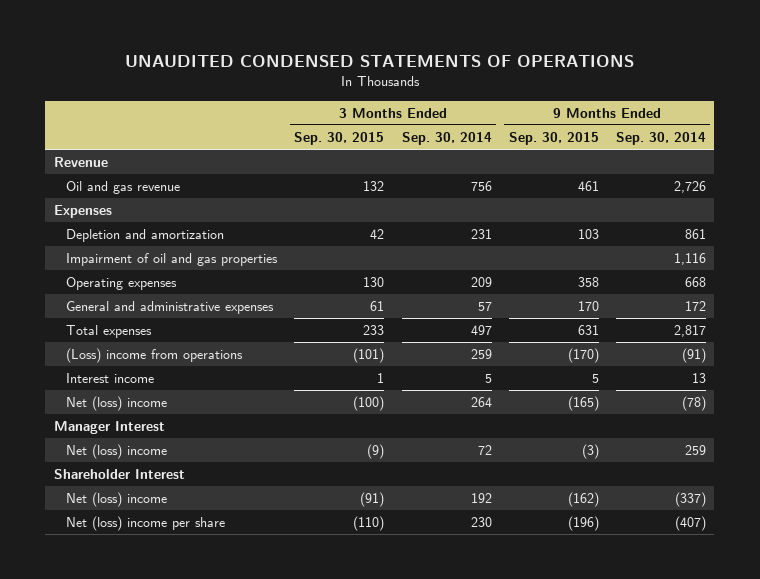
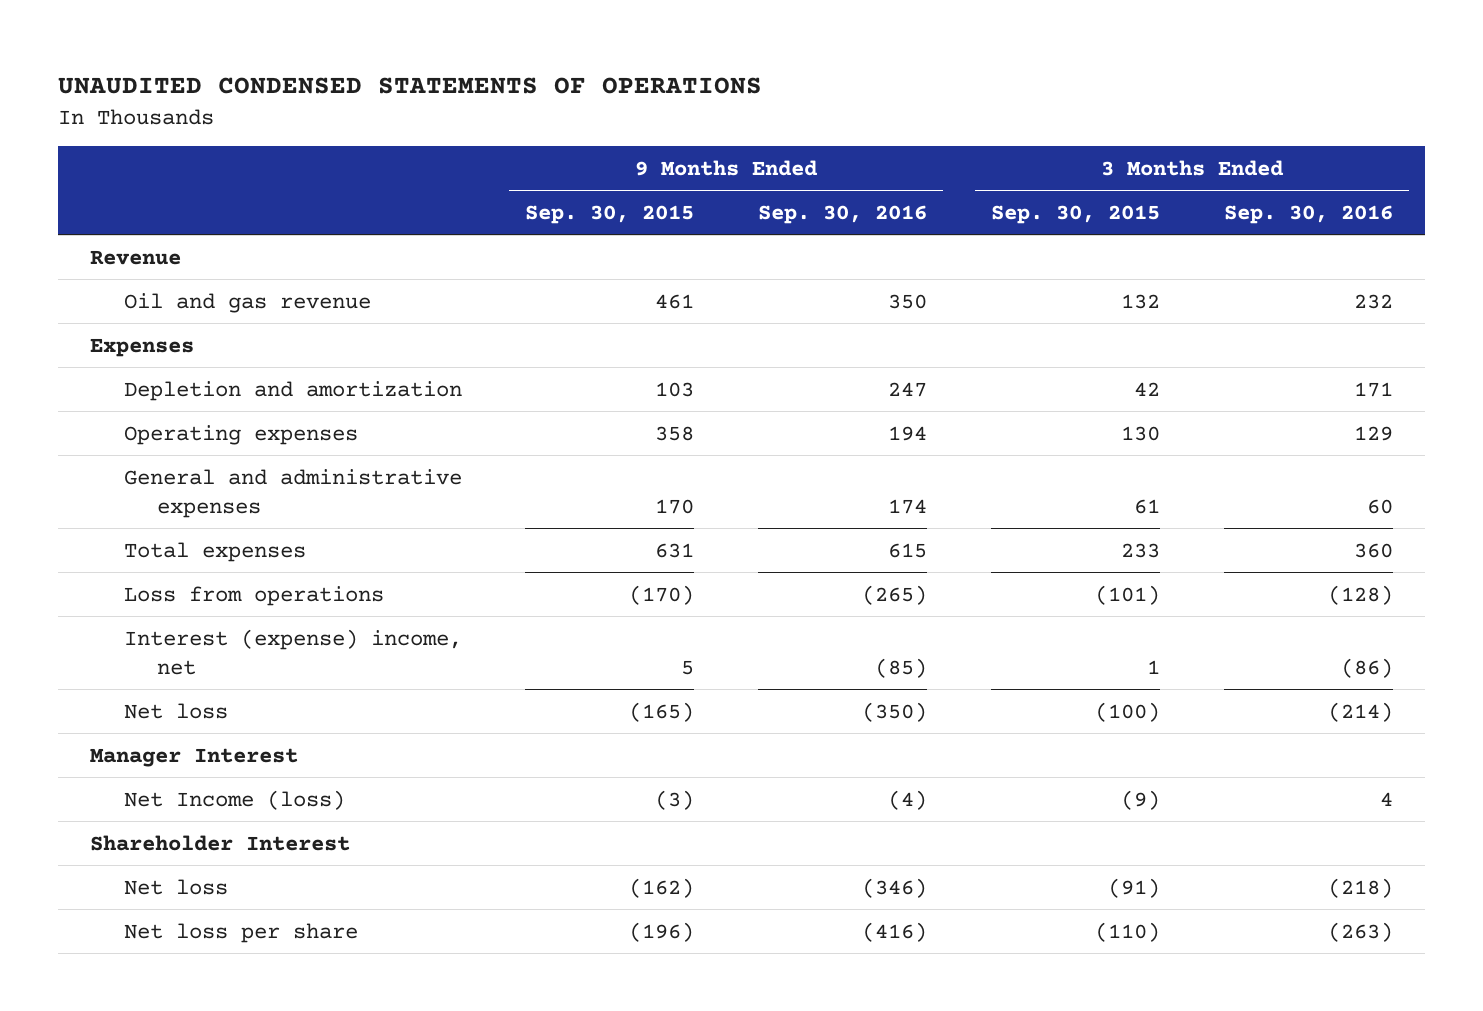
[401,131,492,145] Sep. 30, 2014 -> none
[615,131,706,145] Sep. 30, 2014 -> none
none -> [758,204,928,224] Sep. 30, 2016
none -> [1224,204,1394,224] Sep. 30, 2016
[66,253,279,267] Impairment of oil and gas properties -> none
[66,348,244,364] (Loss) income from operations -> [123,585,384,606] Loss from operations
[66,373,155,384] Interest income -> [123,628,462,675] Interest (expense) income, net
[66,396,168,412] Net (loss) income -> [123,702,228,719] Net loss
[66,444,168,460] Net (loss) income -> [123,789,345,810] Net Income (loss)
[66,492,168,508] Net (loss) income -> [123,878,228,895] Net loss
[66,516,226,532] Net (loss) income per share -> [123,922,358,943] Net loss per share

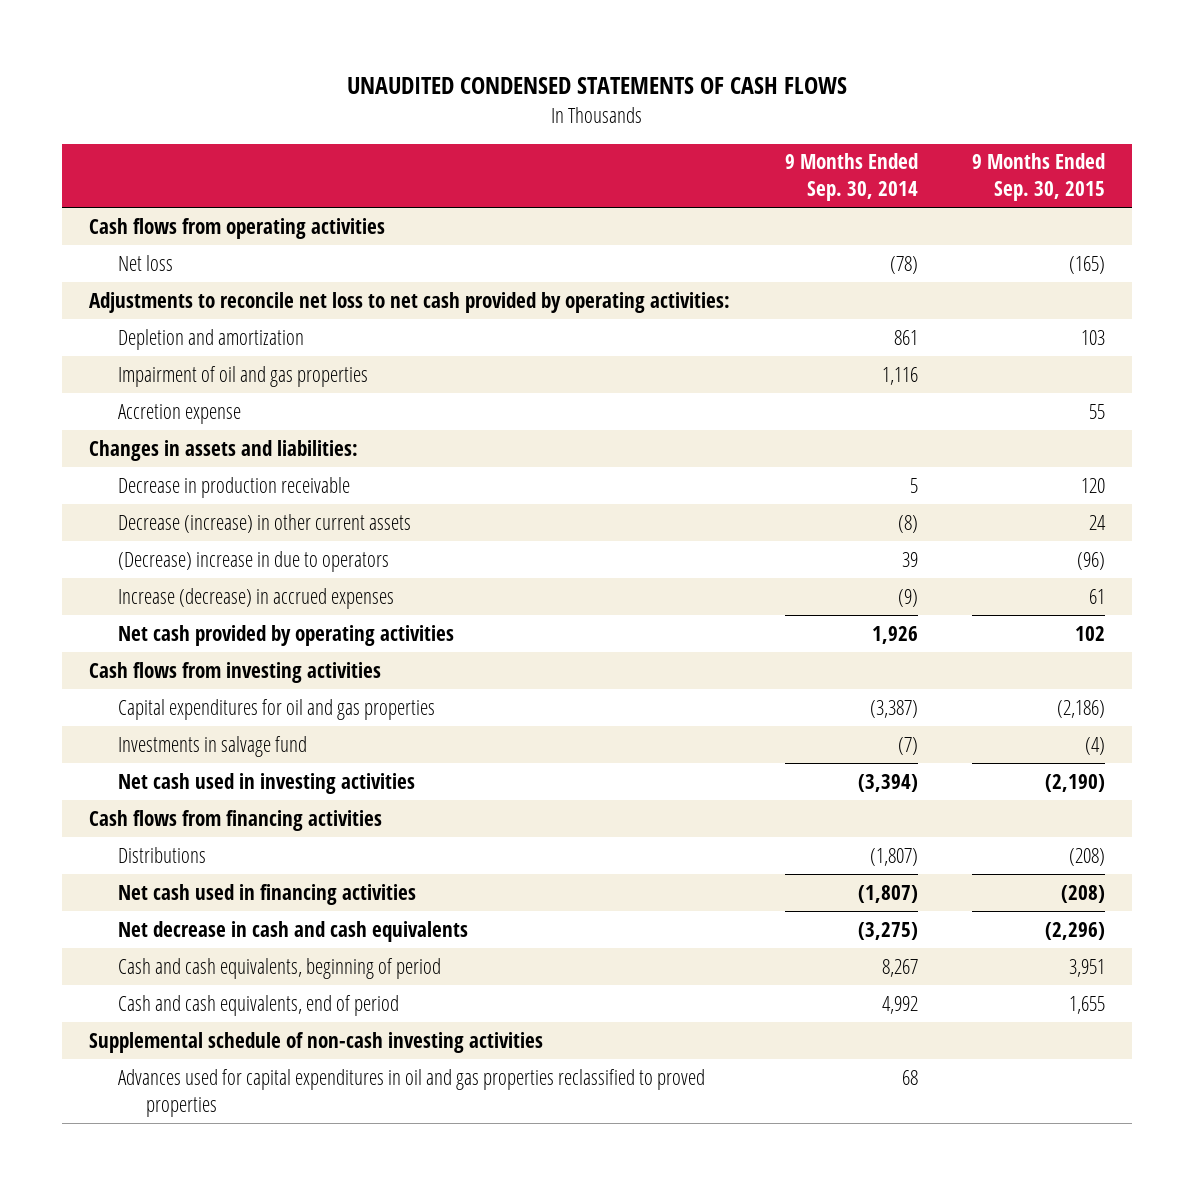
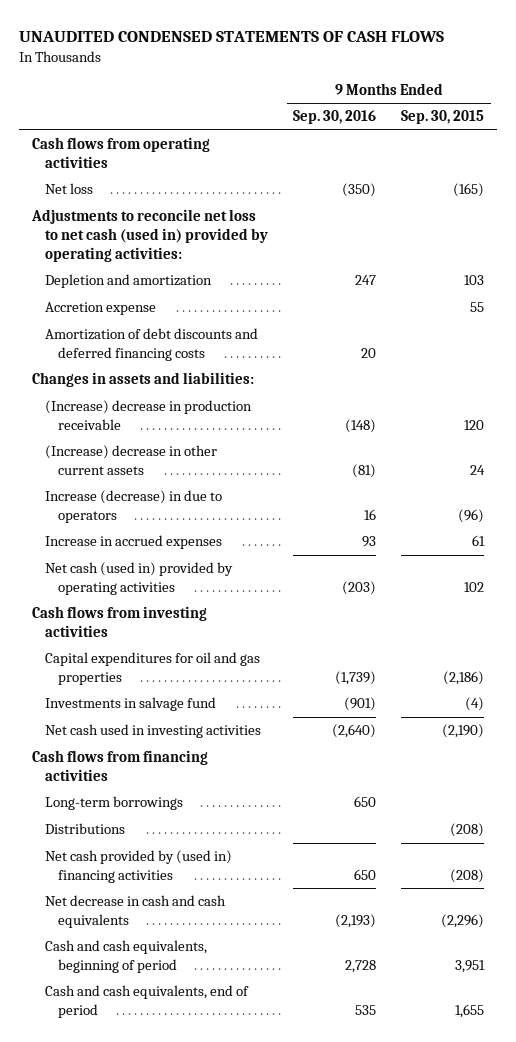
[784,153,918,202] 9 Months Ended Sep. 30, 2014 -> none
none -> [293,110,377,125] Sep. 30, 2016
[89,291,731,313] Adjustments to reconcile net loss to net cash provided by operating activities: -> [30,209,268,262] Adjustments to reconcile net loss to net cash (used in) provided by operating activities:
[117,365,368,387] Impairment of oil and gas properties -> none
none -> [44,328,258,362] Amortization of debt discounts and deferred financing costs
[117,476,350,498] Decrease in production receivable -> [44,400,252,431] (Increase) decrease in production receivable
[117,513,411,533] Decrease (increase) in other current assets -> [44,445,217,476] (Increase) decrease in other current assets
[117,550,389,572] (Decrease) increase in due to operators -> [44,490,222,524] Increase (decrease) in due to operators
[117,587,394,609] Increase (decrease) in accrued expenses -> [44,535,222,550] Increase in accrued expenses
[117,624,454,646] Net cash provided by operating activities -> [44,562,233,596] Net cash (used in) provided by operating activities
none -> [44,796,183,811] Long-term borrowings
[117,883,416,905] Net cash used in financing activities -> [44,850,232,884] Net cash provided by (used in) financing activities
[89,1031,544,1053] Supplemental schedule of non-cash investing activities -> none
[117,1068,705,1117] Advances used for capital expenditures in oil and gas properties reclassified to proved properties -> none

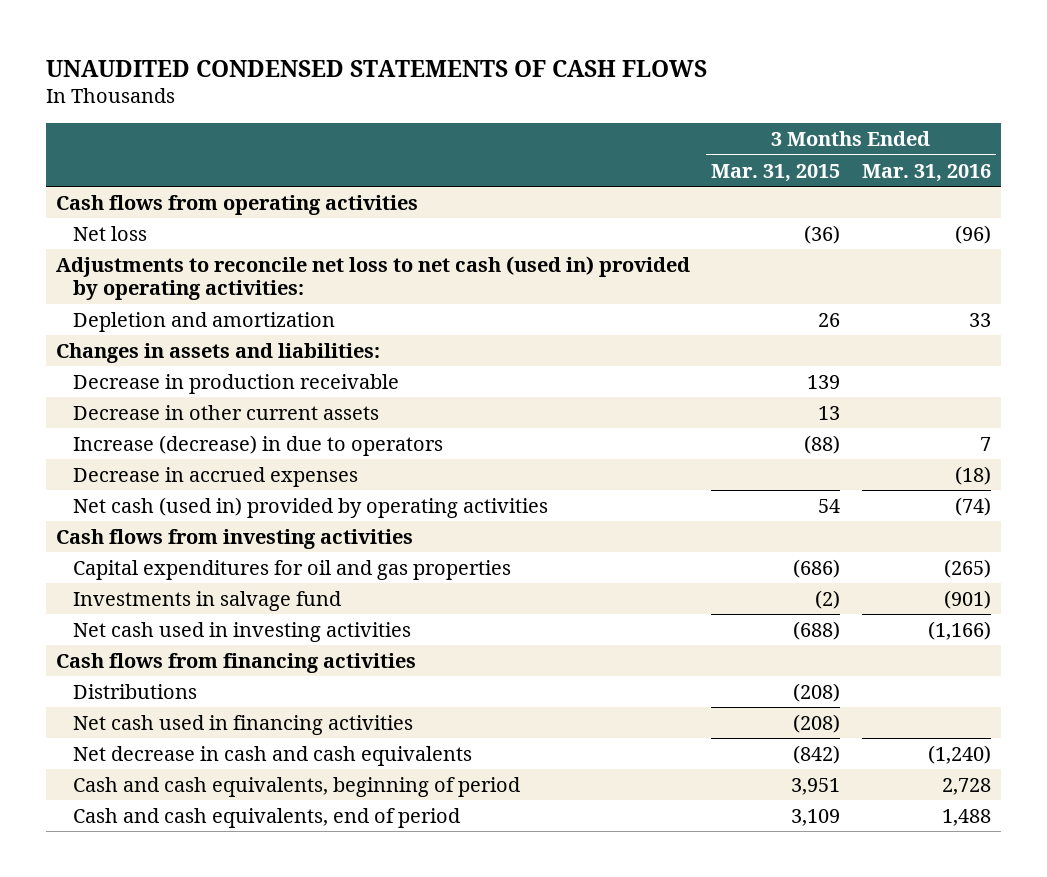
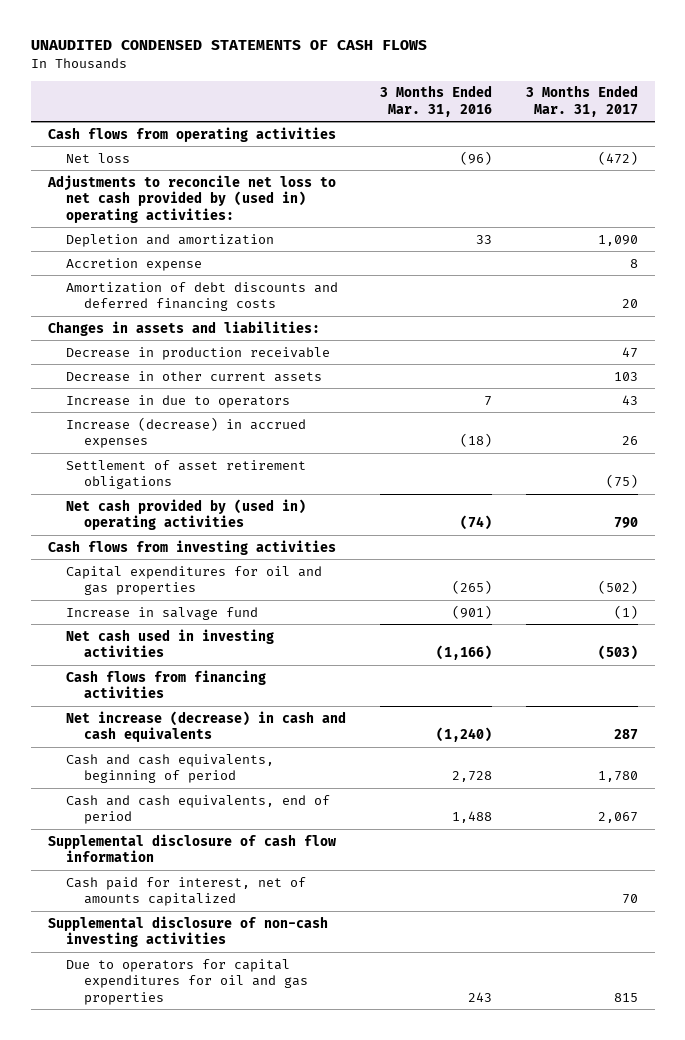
[711,163,841,182] Mar. 31, 2015 -> none
none -> [525,85,638,117] 3 Months Ended Mar. 31, 2017
[56,255,691,301] Adjustments to reconcile net loss to net cash (used in) provided by operating activities: -> [46,174,336,223] Adjustments to reconcile net loss to net cash provided by (used in) operating activities:
none -> [65,257,202,271] Accretion expense
none -> [65,281,338,312] Amortization of debt discounts and deferred financing costs
[73,434,444,456] Increase (decrease) in due to operators -> [65,394,290,408] Increase in due to operators
[73,466,359,487] Decrease in accrued expenses -> [65,416,306,449] Increase (decrease) in accrued expenses
none -> [65,459,306,490] Settlement of asset retirement obligations
[73,496,549,518] Net cash (used in) provided by operating activities -> [65,498,306,531] Net cash provided by (used in) operating activities
[73,590,342,611] Investments in salvage fund -> [65,606,258,620] Increase in salvage fund
[73,683,198,699] Distributions -> none
[73,714,414,735] Net cash used in financing activities -> none
[73,745,473,766] Net decrease in cash and cash equivalents -> [65,710,346,743] Net increase (decrease) in cash and cash equivalents
none -> [47,833,336,863] Supplemental disclosure of cash flow information
none -> [65,876,306,907] Cash paid for interest, net of amounts capitalized
none -> [47,915,328,948] Supplemental disclosure of non-cash investing activities
none -> [65,958,309,1005] Due to operators for capital expenditures for oil and gas properties

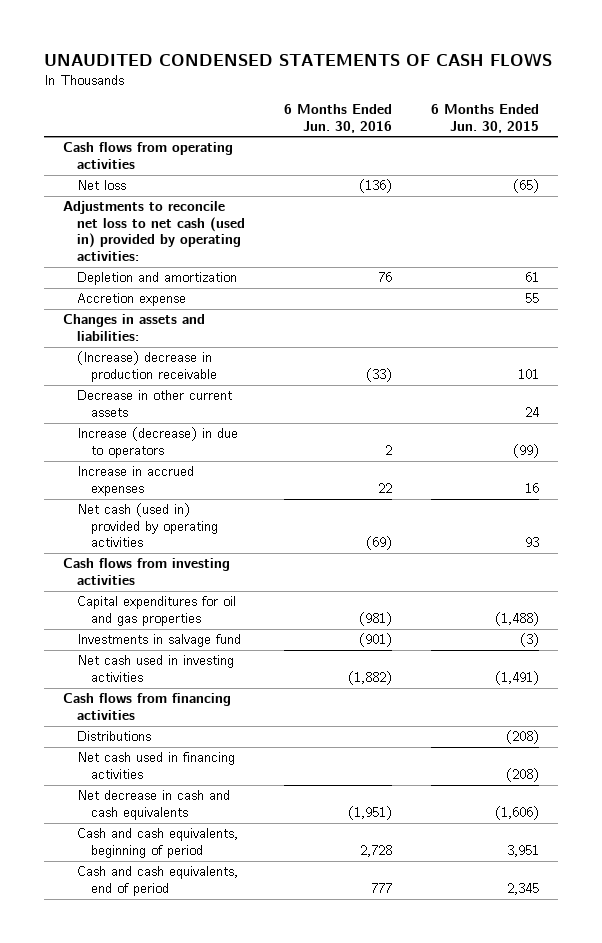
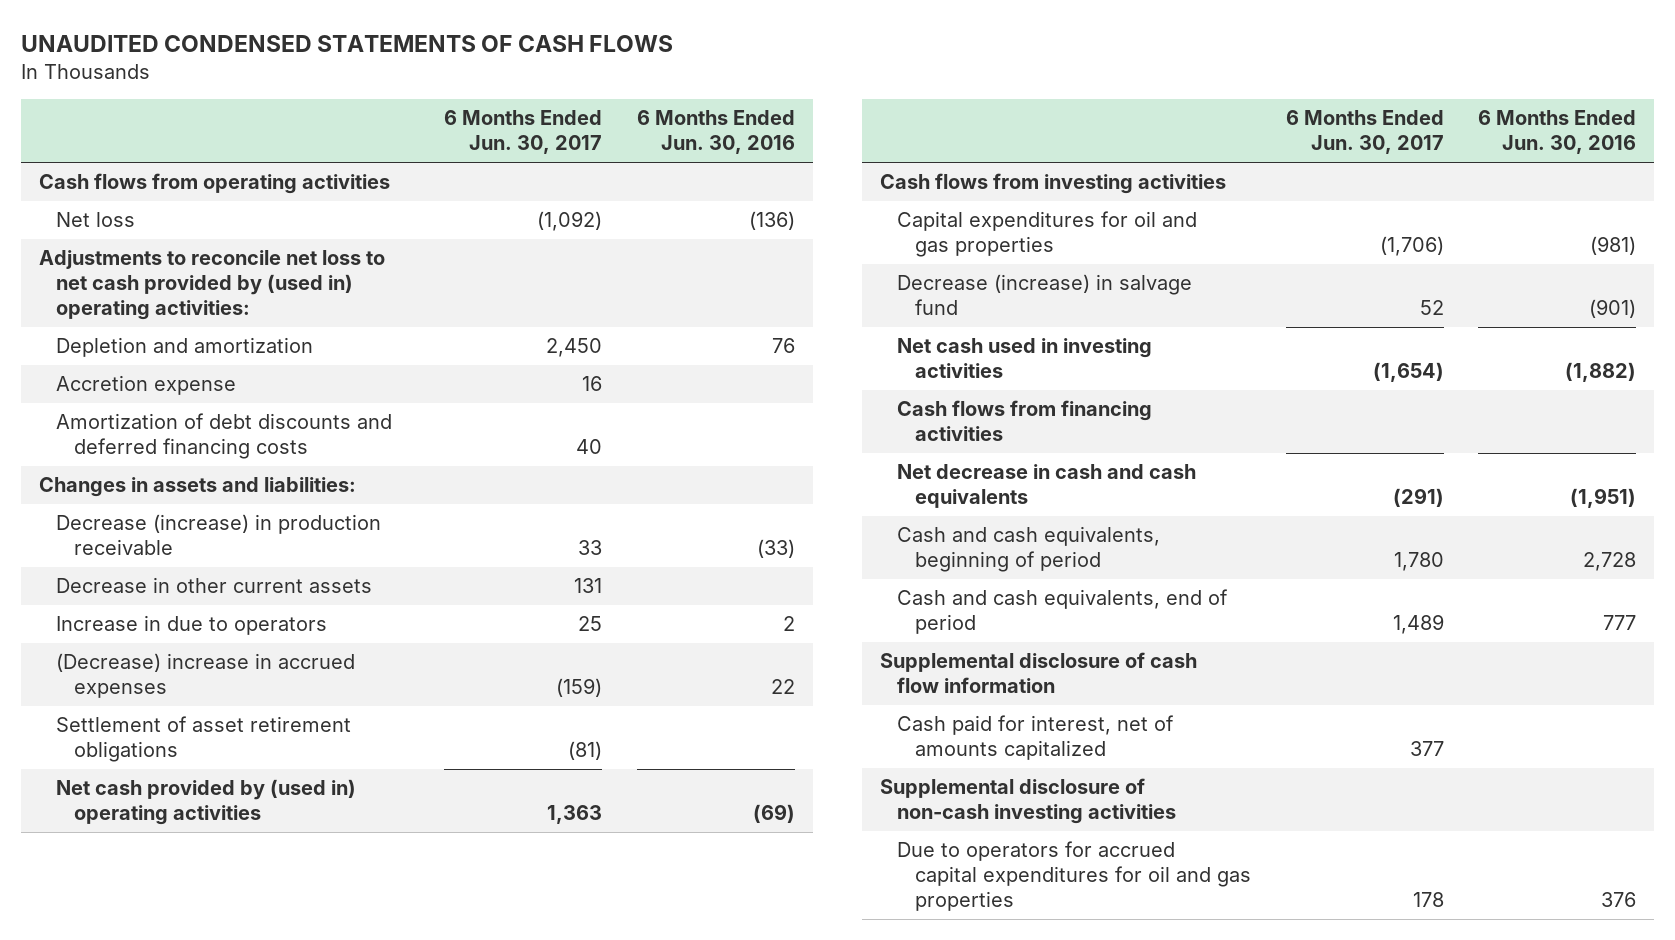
[431,104,540,133] 6 Months Ended Jun. 30, 2015 -> none
none -> [444,110,603,155] 6 Months Ended Jun. 30, 2017
[62,201,246,261] Adjustments to reconcile net loss to net cash (used in) provided by operating activities: -> [38,250,385,321] Adjustments to reconcile net loss to net cash provided by (used in) operating activities:
none -> [56,413,393,460] Amortization of debt discounts and deferred financing costs
[77,351,218,382] (Increase) decrease in production receivable -> [56,514,382,556] Decrease (increase) in production receivable
[77,427,239,458] Increase (decrease) in due to operators -> [56,615,328,636] Increase in due to operators
[77,466,195,496] Increase in accrued expenses -> [56,653,356,699] (Decrease) increase in accrued expenses
none -> [56,716,352,763] Settlement of asset retirement obligations
[77,503,219,548] Net cash (used in) provided by operating activities -> [56,779,357,826] Net cash provided by (used in) operating activities
[77,634,242,648] Investments in salvage fund -> [897,274,1193,316] Decrease (increase) in salvage fund
[77,731,152,742] Distributions -> none
[77,752,236,779] Net cash used in financing activities -> none
none -> [879,652,1197,694] Supplemental disclosure of cash flow information
none -> [897,715,1175,761] Cash paid for interest, net of amounts capitalized
none -> [879,778,1177,825] Supplemental disclosure of non-cash investing activities
none -> [897,841,1251,912] Due to operators for accrued capital expenditures for oil and gas properties

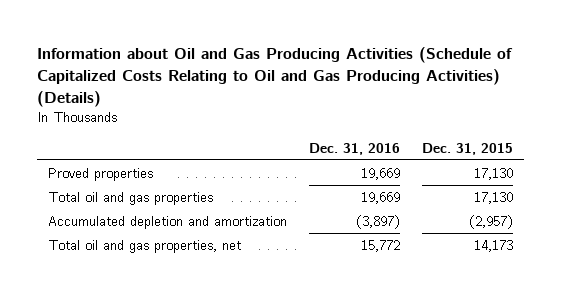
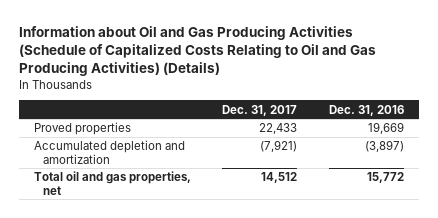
[422,142,514,155] Dec. 31, 2015 -> none
none -> [222,104,298,116] Dec. 31, 2017
[48,191,214,205] Total oil and gas properties -> none

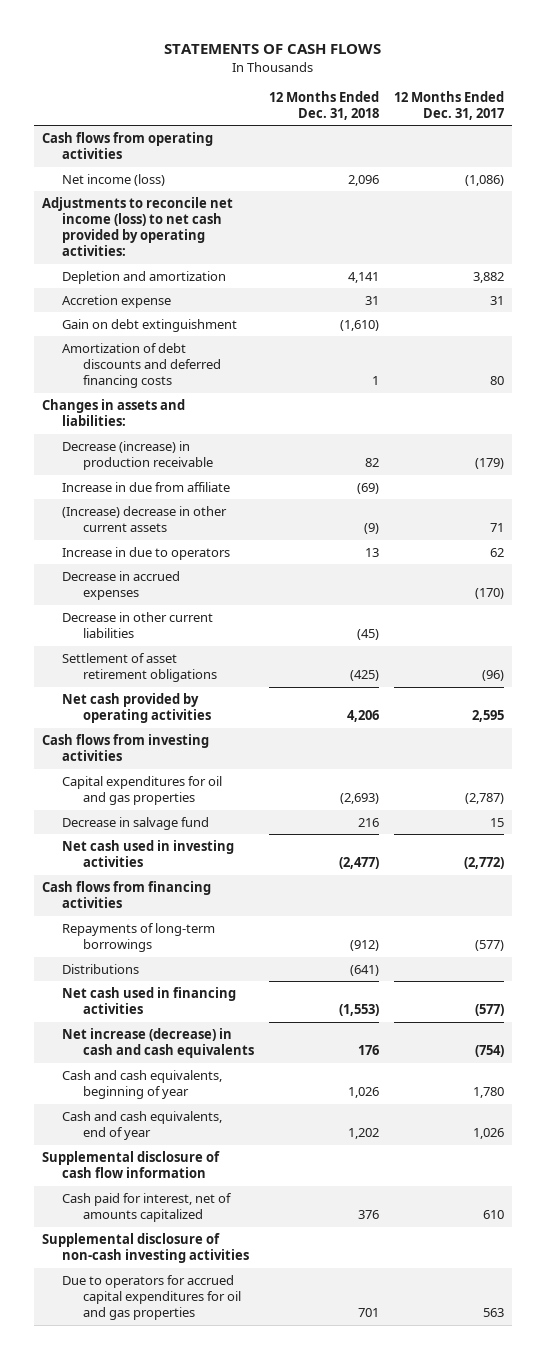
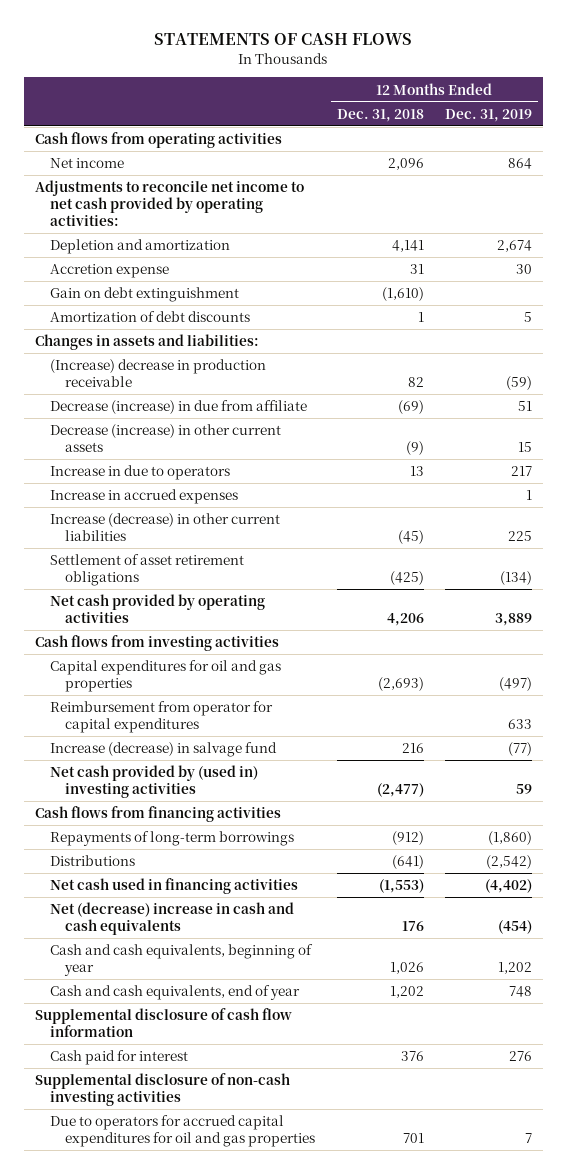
[394,90,505,120] 12 Months Ended Dec. 31, 2017 -> none
none -> [445,108,533,122] Dec. 31, 2019
[62,173,166,186] Net income (loss) -> [49,158,124,169] Net income
[41,196,233,257] Adjustments to reconcile net income (loss) to net cash provided by operating activities: -> [34,180,304,227] Adjustments to reconcile net income to net cash provided by operating activities:
[62,342,221,389] Amortization of debt discounts and deferred financing costs -> [49,311,250,323] Amortization of debt discounts
[62,440,213,471] Decrease (increase) in production receivable -> [49,359,266,388] (Increase) decrease in production receivable
[62,481,231,492] Increase in due from affiliate -> [49,400,307,415] Decrease (increase) in due from affiliate
[62,505,228,533] (Increase) decrease in other current assets -> [49,424,281,453] Decrease (increase) in other current assets
[62,570,181,601] Decrease in accrued expenses -> [49,489,238,505] Increase in accrued expenses
[62,611,214,639] Decrease in other current liabilities -> [49,513,280,542] Increase (decrease) in other current liabilities
none -> [49,701,273,734] Reimbursement from operator for capital expenditures
[62,816,210,830] Decrease in salvage fund -> [49,742,277,758] Increase (decrease) in salvage fund
[62,839,235,868] Net cash used in investing activities -> [49,765,258,799] Net cash provided by (used in) investing activities
[62,1027,254,1059] Net increase (decrease) in cash and cash equivalents -> [49,902,294,936] Net (decrease) increase in cash and cash equivalents
[62,1192,233,1223] Cash paid for interest, net of amounts capitalized -> [49,1050,188,1066] Cash paid for interest

